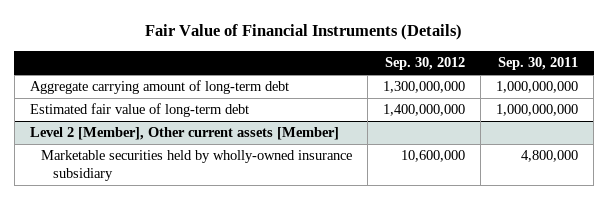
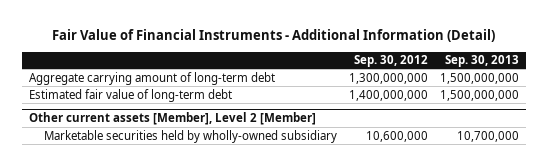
[144,24,462,41] Fair Value of Financial Instruments (Details) -> [51,29,495,43] Fair Value of Financial Instruments - Additional Information (Detail)
[498,57,579,71] Sep. 30, 2011 -> none
none -> [445,55,520,68] Sep. 30, 2013
[29,127,339,141] Level 2 [Member], Other current assets [Member] -> [28,112,316,126] Other current assets [Member], Level 2 [Member]
[41,150,353,182] Marketable securities held by wholly-owned insurance subsidiary -> [43,129,337,143] Marketable securities held by wholly-owned subsidiary

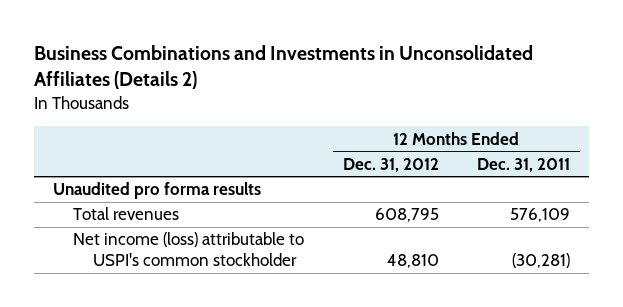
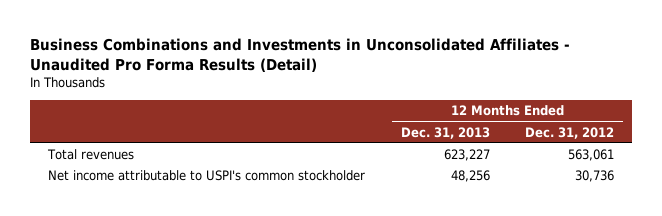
[34,45,534,90] Business Combinations and Investments in Unconsolidated Affiliates (Details 2) -> [29,37,570,72] Business Combinations and Investments in Unconsolidated Affiliates - Unaudited Pro Forma Results (Detail)
[476,157,570,172] Dec. 31, 2011 -> none
none -> [400,126,490,139] Dec. 31, 2013
[53,182,262,200] Unaudited pro forma results -> none
[374,208,439,223] 608,795 -> [568,149,615,162] 563,061
[73,232,305,267] Net income (loss) attributable to USPI's common stockholder -> [47,170,365,182] Net income attributable to USPI's common stockholder
[386,254,439,269] 48,810 -> [575,170,615,183] 30,736

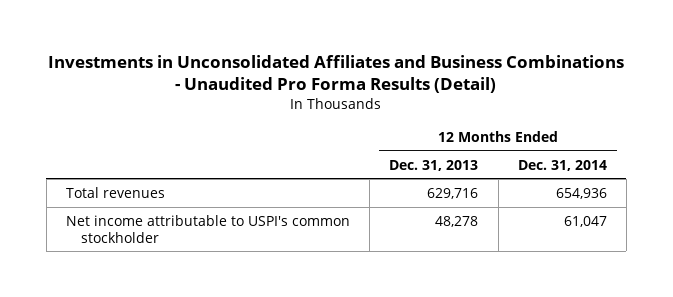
[29,37,570,72] Business Combinations and Investments in Unconsolidated Affiliates - Unaudited Pro Forma Results (Detail) -> [48,55,625,94] Investments in Unconsolidated Affiliates and Business Combinations - Unaudited Pro Forma Results (Detail)
[525,126,615,139] Dec. 31, 2012 -> none
none -> [517,159,607,171] Dec. 31, 2014
[443,149,490,162] 623,227 -> [427,187,479,199] 629,716
[450,170,490,183] 48,256 -> [435,215,479,227] 48,278

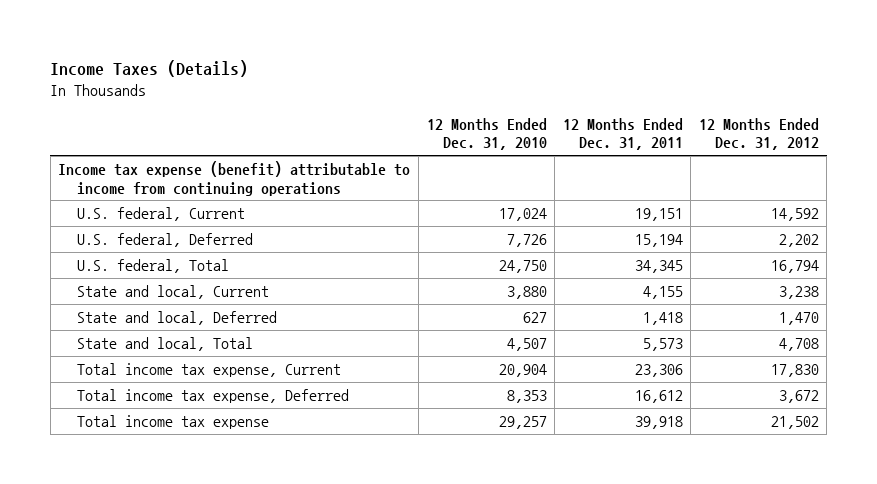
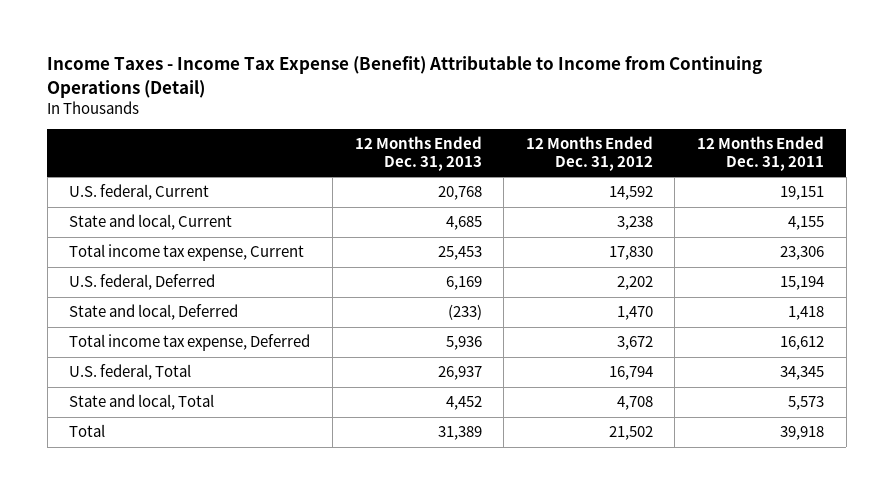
[50,60,249,78] Income Taxes (Details) -> [47,56,763,98] Income Taxes - Income Tax Expense (Benefit) Attributable to Income from Continuing Operations (Detail)
[426,117,547,151] 12 Months Ended Dec. 31, 2010 -> none
none -> [354,136,482,171] 12 Months Ended Dec. 31, 2013
[58,160,411,196] Income tax expense (benefit) attributable to income from continuing operations -> none
[77,232,254,247] U.S. federal, Deferred -> [69,274,216,291] U.S. federal, Deferred
[77,310,278,325] State and local, Deferred -> [69,304,239,321] State and local, Deferred
[77,258,230,273] U.S. federal, Total -> [69,364,192,381] U.S. federal, Total
[77,336,254,351] State and local, Total -> [69,394,215,411] State and local, Total
[77,414,270,429] Total income tax expense -> [69,424,106,438] Total

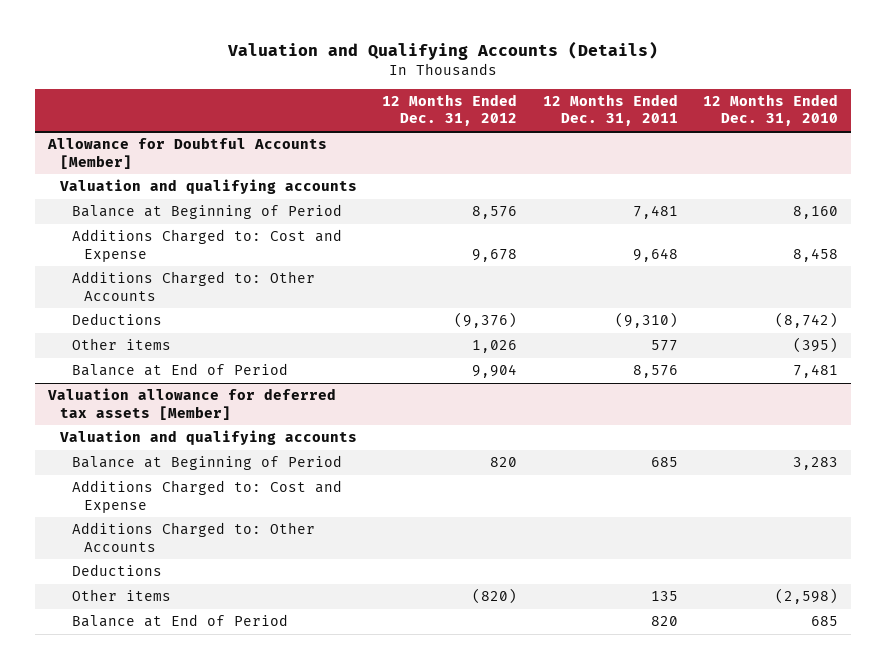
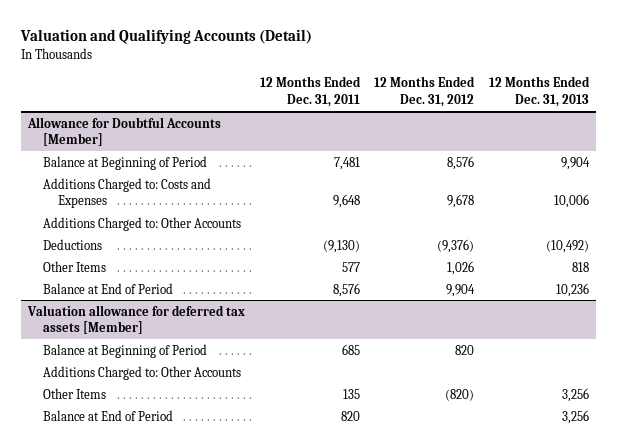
[226,41,658,61] Valuation and Qualifying Accounts (Details) -> [19,29,312,45] Valuation and Qualifying Accounts (Detail)
[703,94,839,127] 12 Months Ended Dec. 31, 2010 -> none
none -> [488,76,590,108] 12 Months Ended Dec. 31, 2013
[59,179,357,195] Valuation and qualifying accounts -> none
[71,229,342,262] Additions Charged to: Cost and Expense -> [43,177,212,209] Additions Charged to: Costs and Expenses
[614,312,678,329] (9,310) -> [322,239,360,253] (9,130)
[71,338,171,351] Other items -> [43,260,107,272] Other Items
[59,430,357,446] Valuation and qualifying accounts -> none
[71,480,342,513] Additions Charged to: Cost and Expense -> none
[71,564,162,577] Deductions -> none
[71,589,171,602] Other items -> [43,387,107,399] Other Items

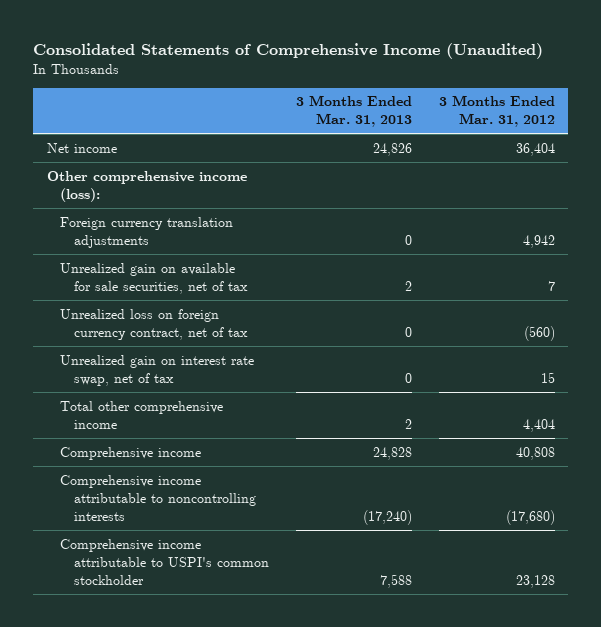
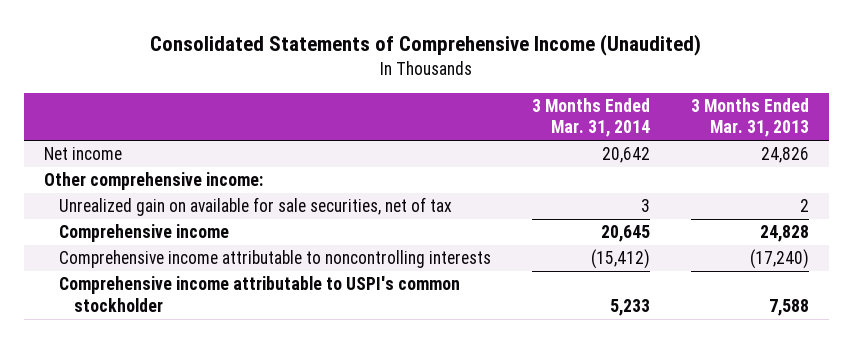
[438,95,555,128] 3 Months Ended Mar. 31, 2012 -> none
none -> [531,97,650,138] 3 Months Ended Mar. 31, 2014
[60,216,234,248] Foreign currency translation adjustments -> none
[46,170,247,202] Other comprehensive income (loss): -> [44,172,264,191] Other comprehensive income:
[60,308,248,340] Unrealized loss on foreign currency contract, net of tax -> none
[60,354,255,386] Unrealized gain on interest rate swap, net of tax -> none
[60,400,224,429] Total other comprehensive income -> none

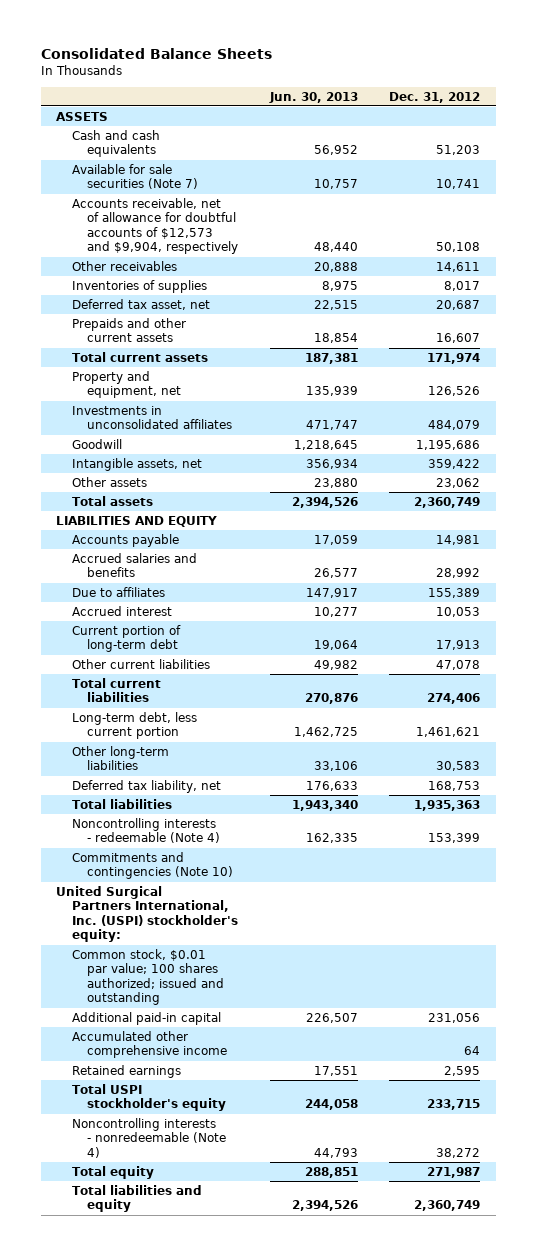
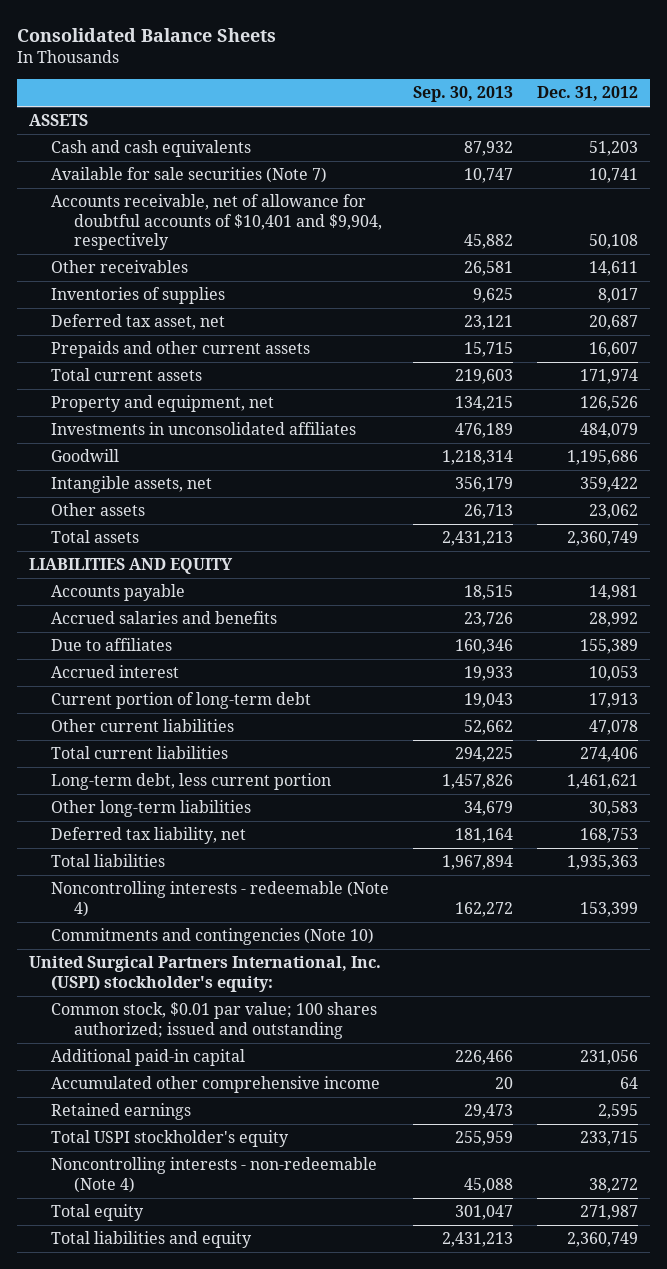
[268,91,358,103] Jun. 30, 2013 -> none
none -> [413,86,514,103] Sep. 30, 2013
[71,197,239,255] Accounts receivable, net of allowance for doubtful accounts of $12,573 and $9,904, respectively -> [51,194,382,251] Accounts receivable, net of allowance for doubtful accounts of $10,401 and $9,904, respectively
[71,1117,227,1158] Noncontrolling interests - nonredeemable (Note 4) -> [51,1157,378,1193] Noncontrolling interests - non-redeemable (Note 4)

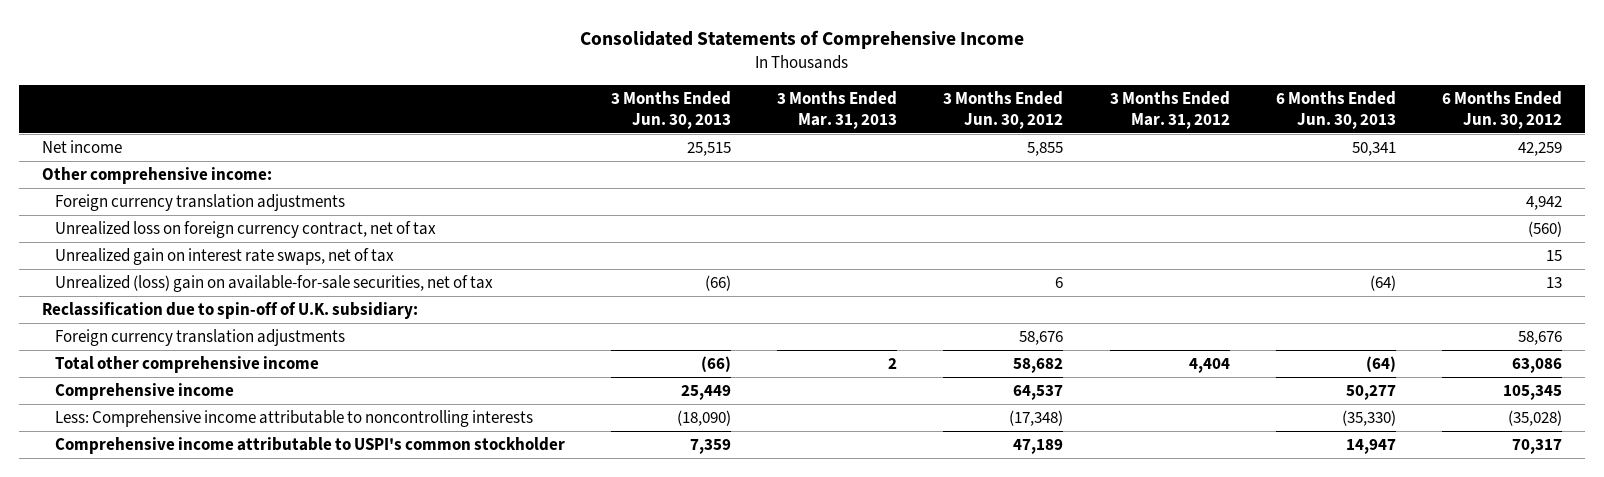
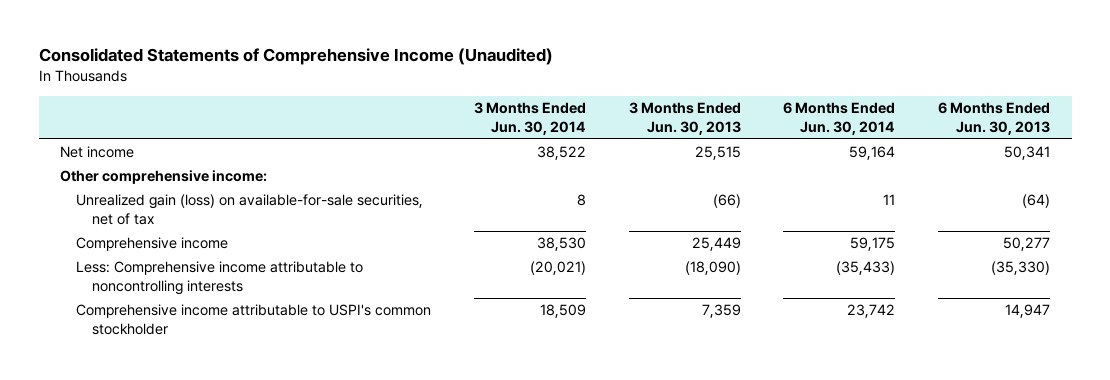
[579,29,1024,49] Consolidated Statements of Comprehensive Income -> [38,48,553,66] Consolidated Statements of Comprehensive Income (Unaudited)
[777,90,898,129] 3 Months Ended Mar. 31, 2013 -> none
[943,90,1064,129] 3 Months Ended Jun. 30, 2012 -> none
[1109,90,1230,129] 3 Months Ended Mar. 31, 2012 -> none
[1442,90,1563,129] 6 Months Ended Jun. 30, 2012 -> none
none -> [473,102,586,135] 3 Months Ended Jun. 30, 2014
none -> [783,102,896,135] 6 Months Ended Jun. 30, 2014
[54,193,345,211] Foreign currency translation adjustments -> none
[54,220,436,238] Unrealized loss on foreign currency contract, net of tax -> none
[54,247,394,265] Unrealized gain on interest rate swaps, net of tax -> none
[41,301,418,319] Reclassification due to spin-off of U.K. subsidiary: -> none
[54,328,345,346] Foreign currency translation adjustments -> none
[54,355,319,373] Total other comprehensive income -> none
[54,274,493,292] Unrealized (loss) gain on available-for-sale securities, net of tax -> [75,194,423,225] Unrealized gain (loss) on available-for-sale securities, net of tax

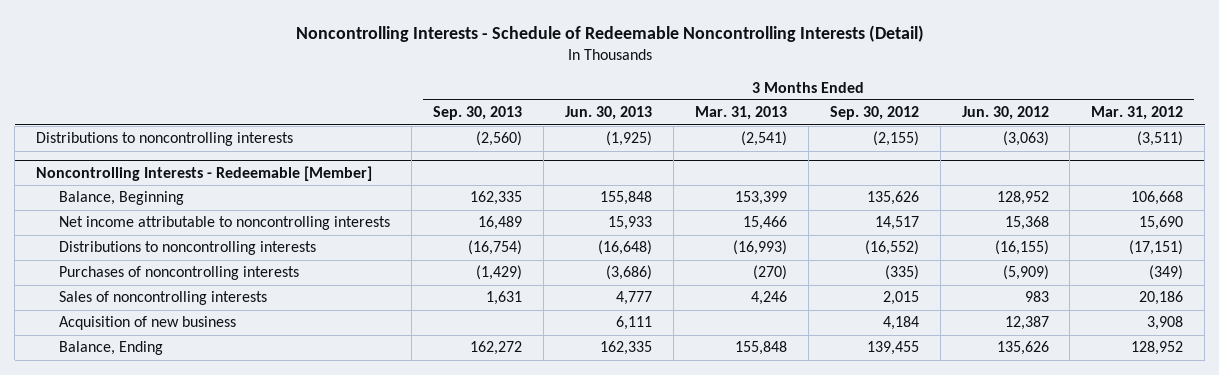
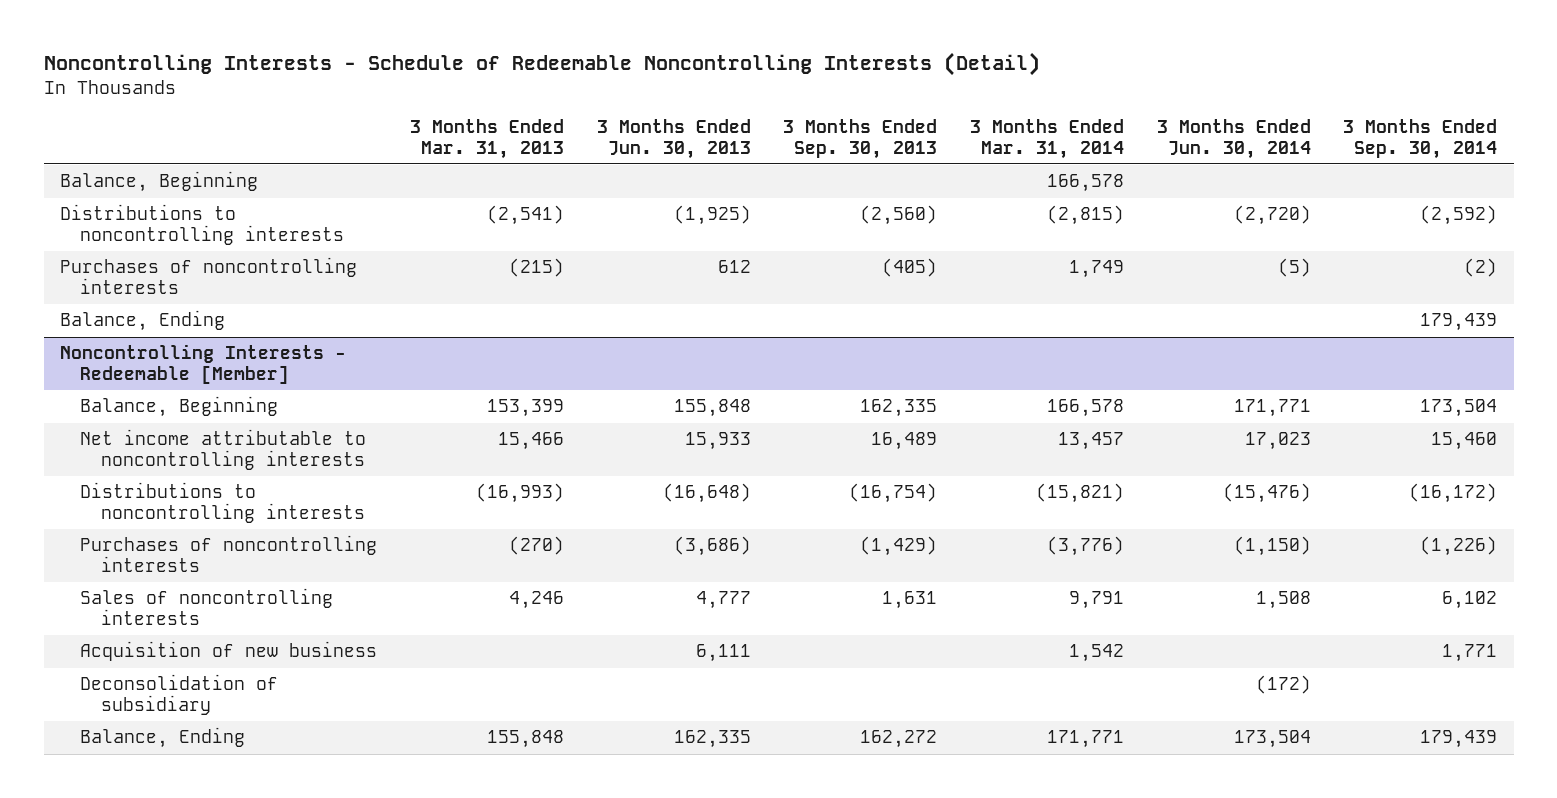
[829,106,919,121] Sep. 30, 2012 -> none
[961,106,1049,121] Jun. 30, 2012 -> none
[1091,106,1184,121] Mar. 31, 2012 -> none
none -> [970,119,1125,159] 3 Months Ended Mar. 31, 2014
none -> [1156,119,1311,159] 3 Months Ended Jun. 30, 2014
none -> [1343,119,1498,159] 3 Months Ended Sep. 30, 2014
none -> [59,171,258,193] Balance, Beginning
none -> [59,257,357,294] Purchases of noncontrolling interests
none -> [59,310,225,332] Balance, Ending
none -> [80,674,279,715] Deconsolidation of subsidiary

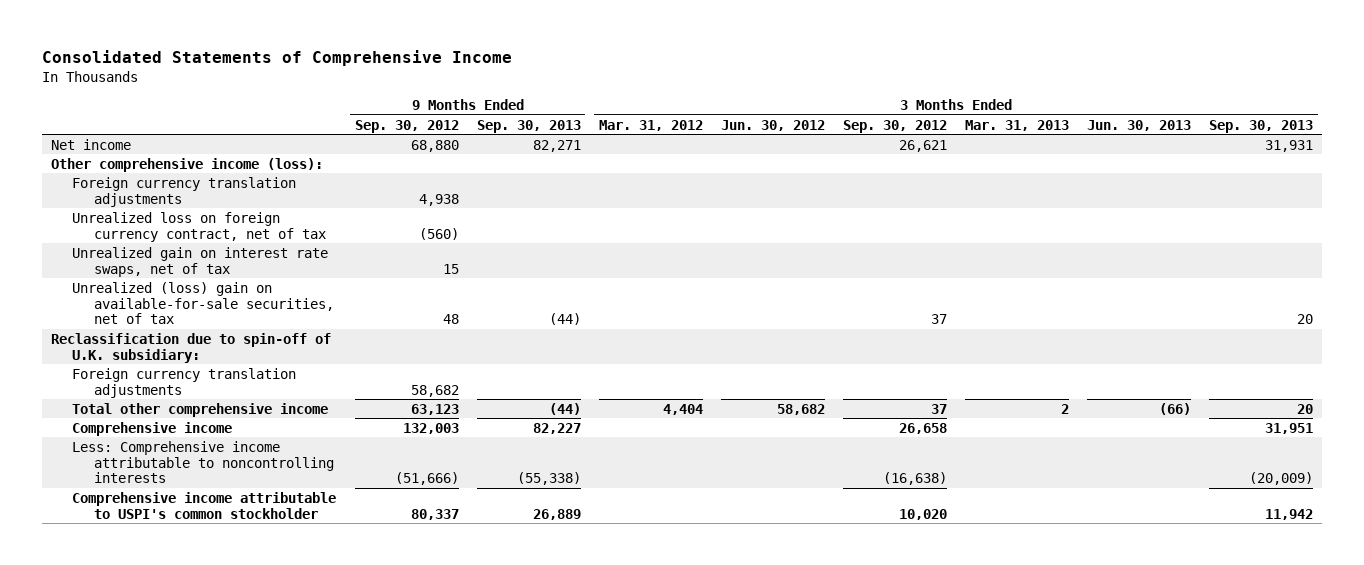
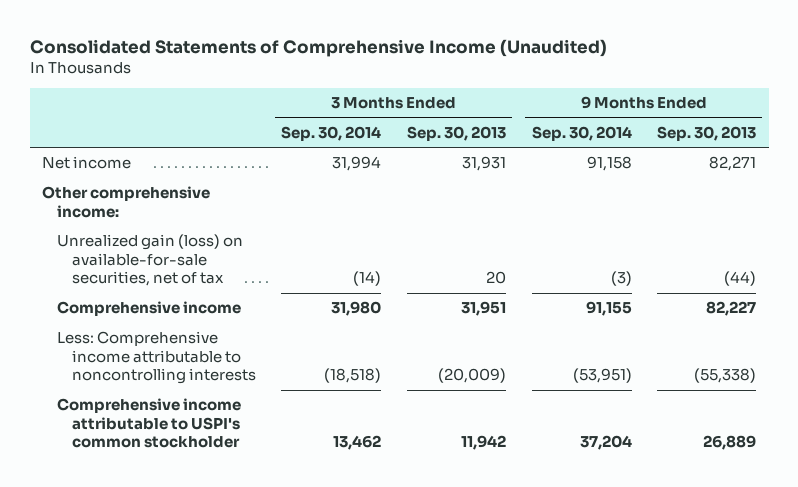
[41,50,512,67] Consolidated Statements of Comprehensive Income -> [29,38,607,57] Consolidated Statements of Comprehensive Income (Unaudited)
[354,119,459,133] Sep. 30, 2012 -> none
[598,119,703,131] Mar. 31, 2012 -> none
[720,119,825,131] Jun. 30, 2012 -> none
[842,119,947,133] Sep. 30, 2012 -> none
[964,119,1069,131] Mar. 31, 2013 -> none
[1087,119,1192,131] Jun. 30, 2013 -> none
none -> [281,126,382,142] Sep. 30, 2014
none -> [531,126,632,142] Sep. 30, 2014
[72,176,297,207] Foreign currency translation adjustments -> none
[72,211,327,242] Unrealized loss on foreign currency contract, net of tax -> none
[72,246,329,277] Unrealized gain on interest rate swaps, net of tax -> none
[50,332,331,363] Reclassification due to spin-off of U.K. subsidiary: -> none
[72,367,297,398] Foreign currency translation adjustments -> none
[72,402,329,417] Total other comprehensive income -> none
[50,157,323,172] Other comprehensive income (loss): -> [42,186,211,218] Other comprehensive income:
[72,281,335,325] Unrealized (loss) gain on available-for-sale securities, net of tax -> [57,234,244,287] Unrealized gain (loss) on available-for-sale securities, net of tax

